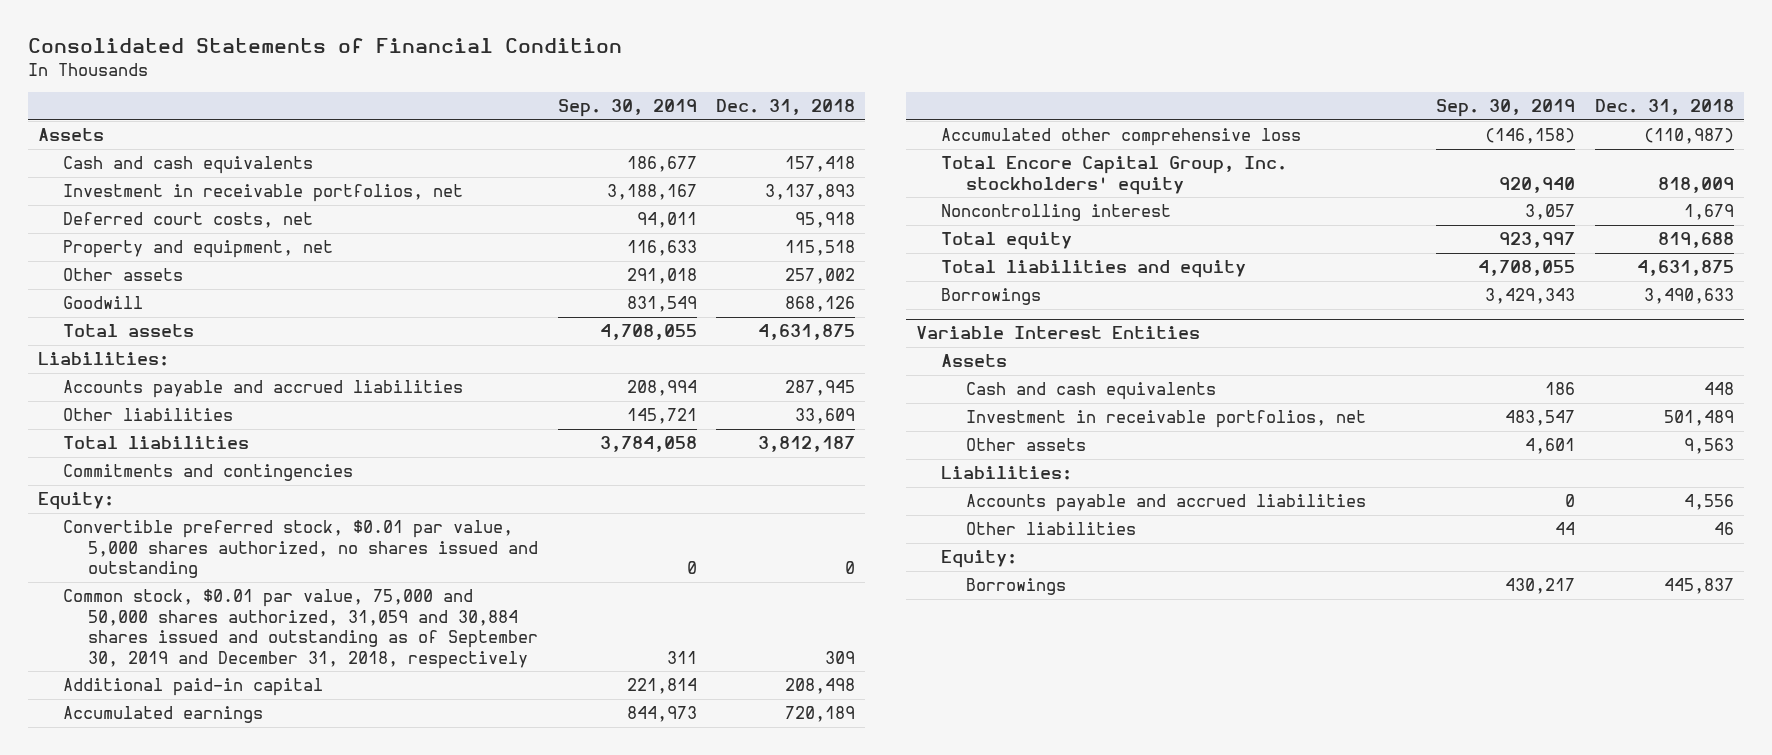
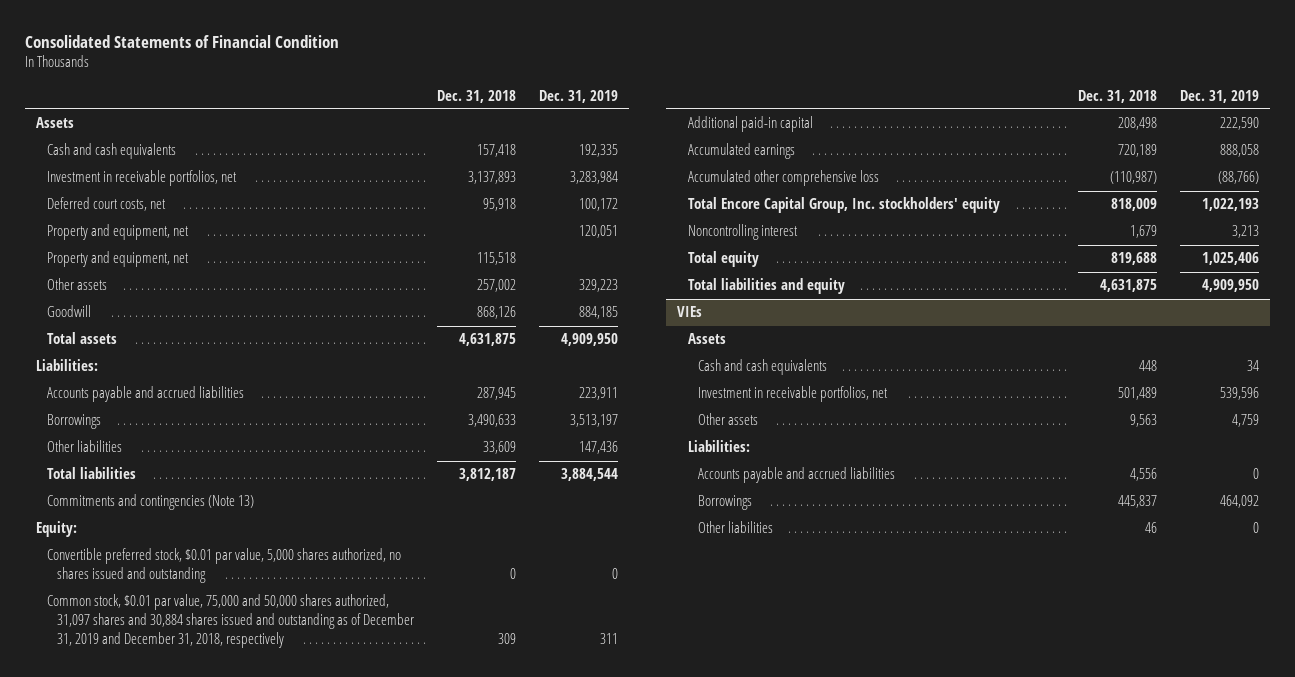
[557,99,697,118] Sep. 30, 2019 -> none
none -> [538,89,618,103] Dec. 31, 2019
none -> [46,224,189,241] Property and equipment, net
[941,288,1042,306] Borrowings -> [46,414,101,430] Borrowings
[62,464,353,482] Commitments and contingencies -> [46,494,254,511] Commitments and contingencies (Note 13)
[62,589,538,669] Common stock, $0.01 par value, 75,000 and 50,000 shares authorized, 31,059 and 30,884 shares issued and outstanding as of September 30, 2019 and December 31, 2018, respectively -> [46,594,415,649] Common stock, $0.01 par value, 75,000 and 50,000 shares authorized, 31,097 shares and 30,884 shares issued and outstanding as of December 31, 2019 and December 31, 2018, respectively
[916,326,1201,340] Variable Interest Entities -> none
none -> [677,306,703,318] VIEs
[966,522,1137,536] Other liabilities -> none
[941,550,1018,569] Equity: -> none
none -> [698,521,774,534] Other liabilities

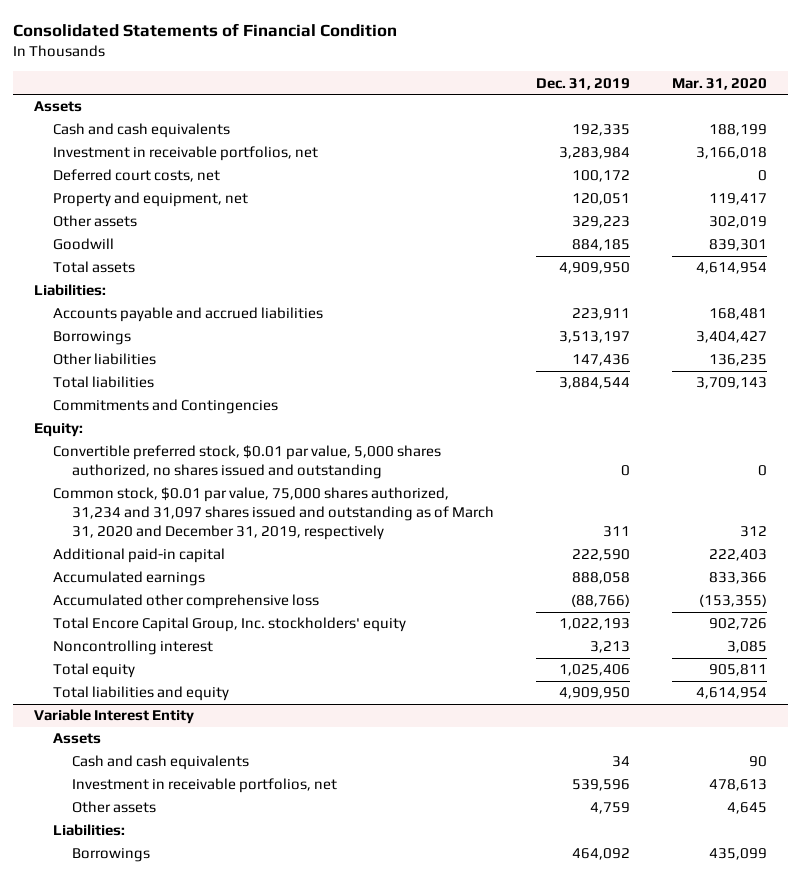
[436,89,516,103] Dec. 31, 2018 -> none
none -> [671,77,767,90] Mar. 31, 2020
[46,251,189,268] Property and equipment, net -> none
[46,494,254,511] Commitments and contingencies (Note 13) -> [52,399,278,415] Commitments and Contingencies
[46,594,415,649] Common stock, $0.01 par value, 75,000 and 50,000 shares authorized, 31,097 shares and 30,884 shares issued and outstanding as of December 31, 2019 and December 31, 2018, respectively -> [52,487,494,541] Common stock, $0.01 par value, 75,000 shares authorized, 31,234 and 31,097 shares issued and outstanding as of March 31, 2020 and December 31, 2019, respectively
[677,306,703,318] VIEs -> none
none -> [33,709,194,725] Variable Interest Entity
[698,467,896,484] Accounts payable and accrued liabilities -> none
[698,521,774,534] Other liabilities -> none

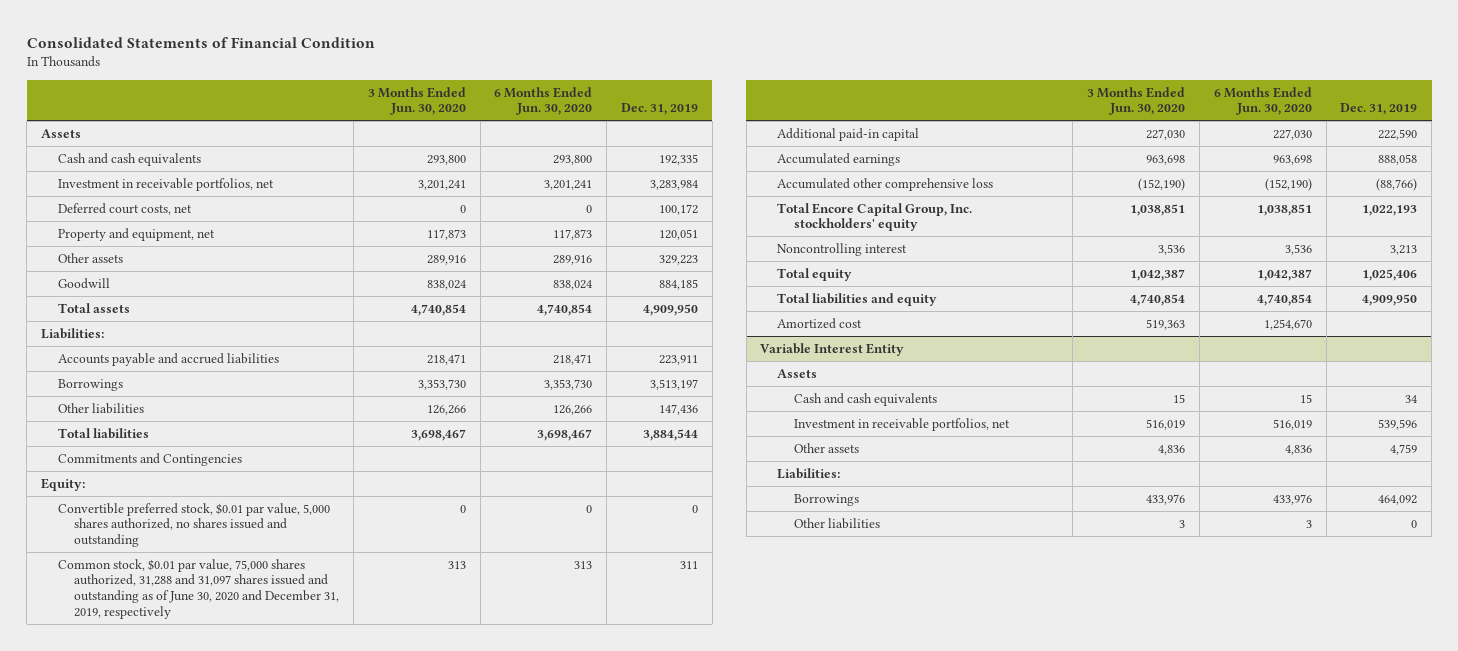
[671,77,767,90] Mar. 31, 2020 -> none
none -> [367,86,466,116] 3 Months Ended Jun. 30, 2020
none -> [494,86,593,116] 6 Months Ended Jun. 30, 2020
[52,487,494,541] Common stock, $0.01 par value, 75,000 shares authorized, 31,234 and 31,097 shares issued and outstanding as of March 31, 2020 and December 31, 2019, respectively -> [57,558,340,619] Common stock, $0.01 par value, 75,000 shares authorized, 31,288 and 31,097 shares issued and outstanding as of June 30, 2020 and December 31, 2019, respectively
none -> [776,317,862,329] Amortized cost
none -> [793,517,880,529] Other liabilities

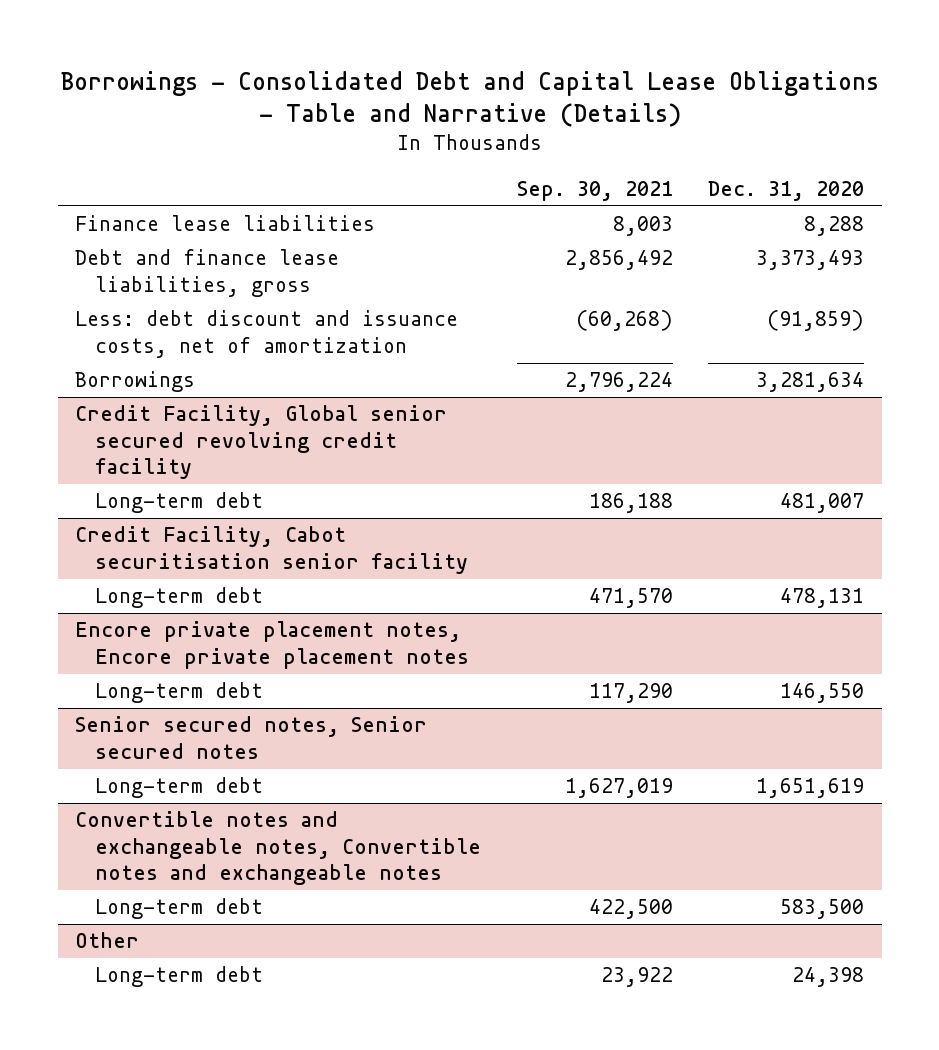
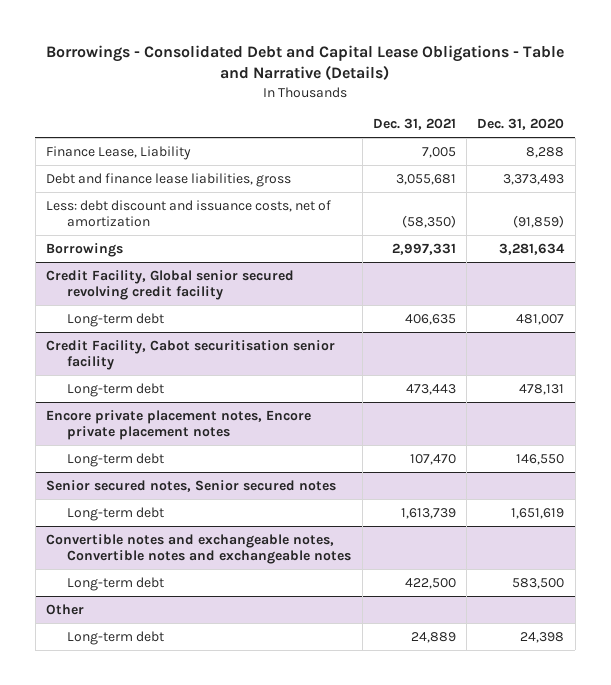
[516,180,673,201] Sep. 30, 2021 -> none
none -> [372,118,456,131] Dec. 31, 2021
[75,215,376,232] Finance lease liabilities -> [46,145,192,160] Finance Lease, Liability

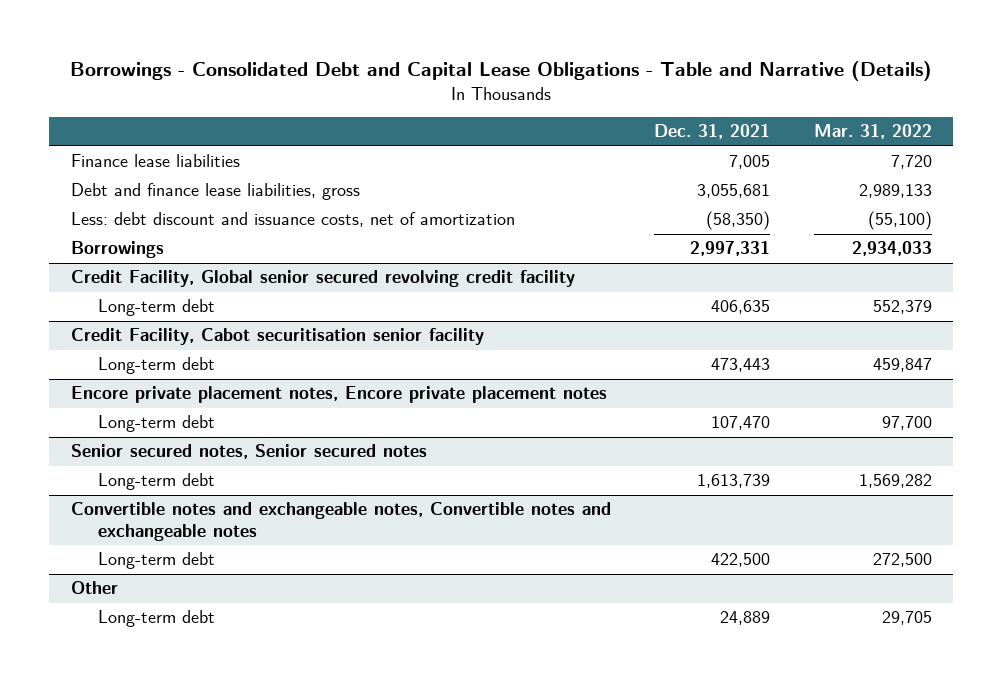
[477,118,565,131] Dec. 31, 2020 -> none
none -> [813,124,932,140] Mar. 31, 2022
[46,145,192,160] Finance Lease, Liability -> [71,154,241,168] Finance lease liabilities

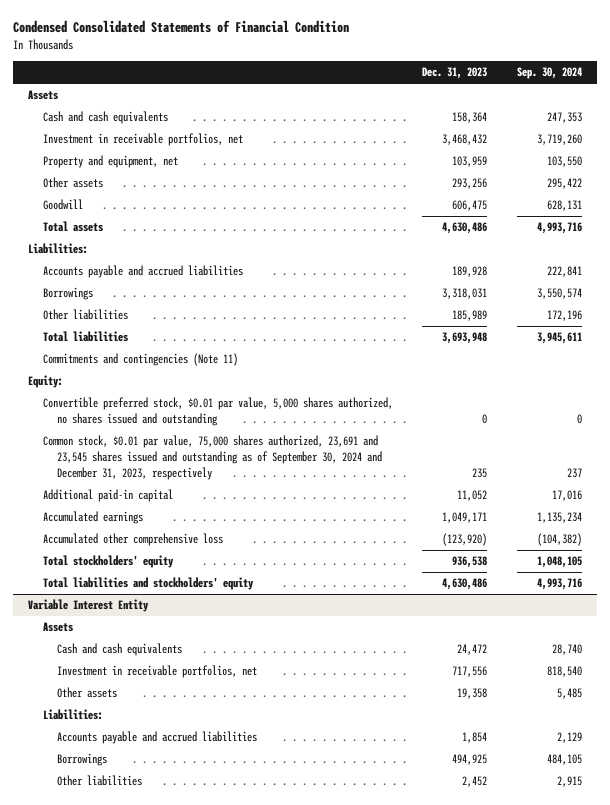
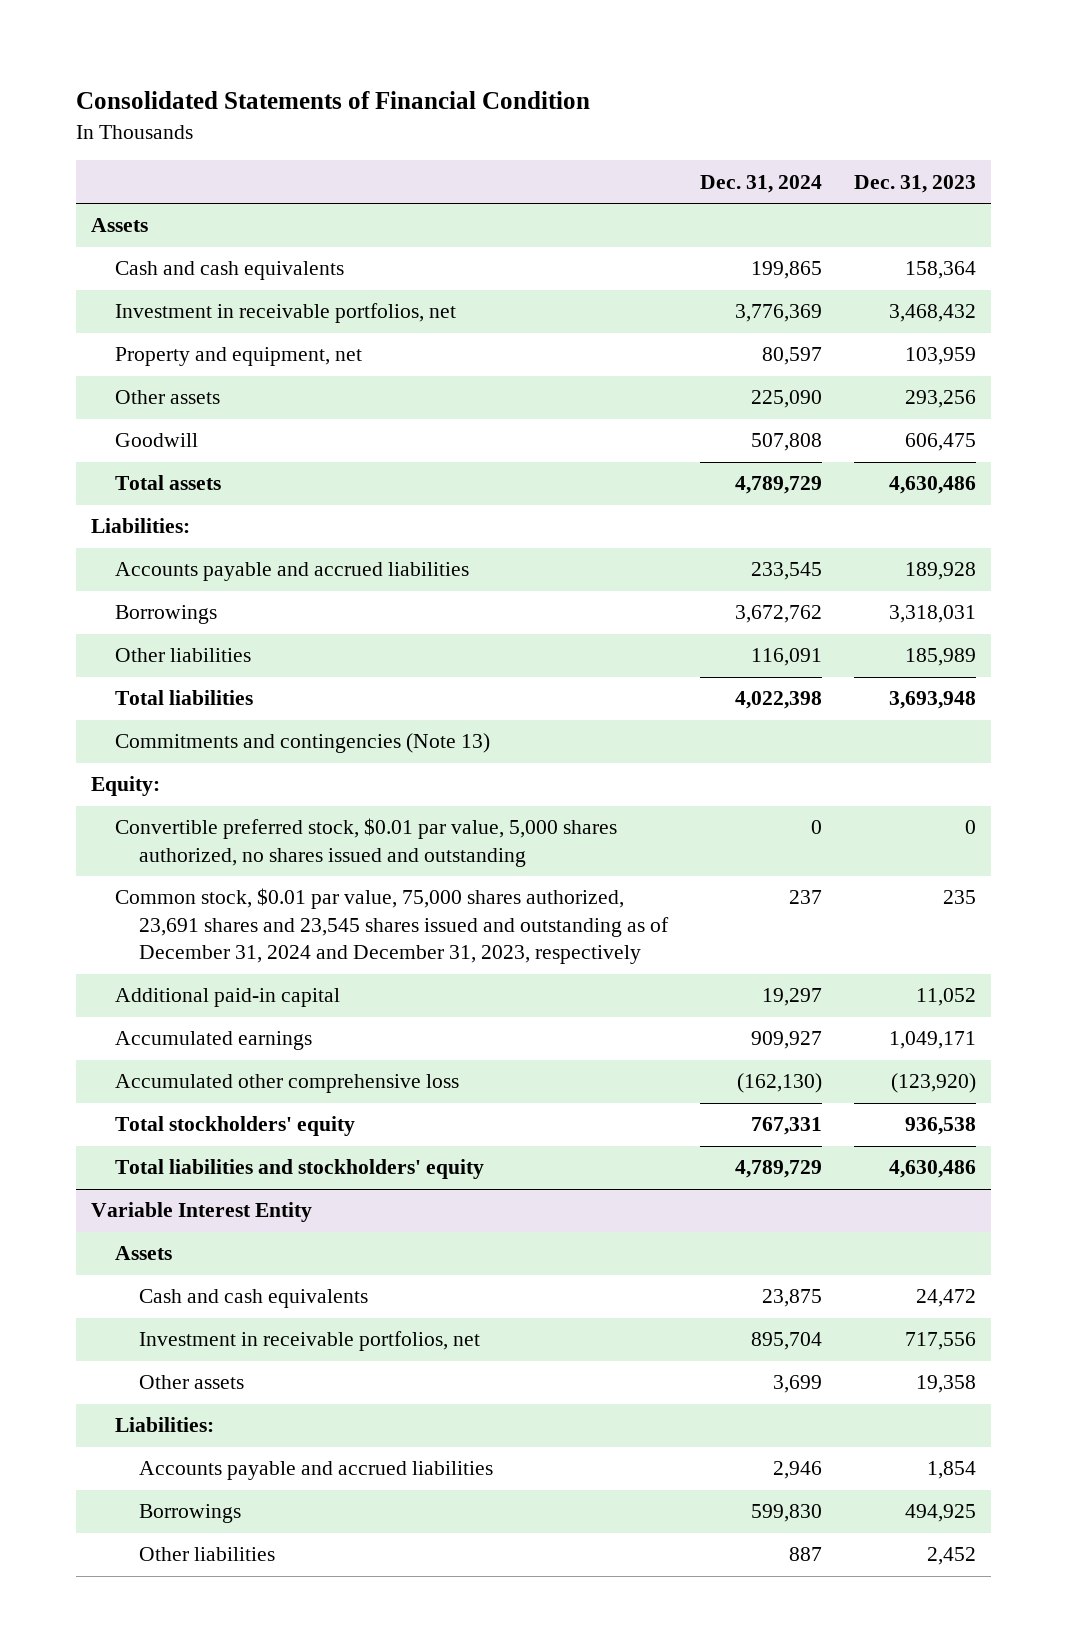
[13,20,350,34] Condensed Consolidated Statements of Financial Condition -> [75,91,590,110] Consolidated Statements of Financial Condition
[516,67,582,80] Sep. 30, 2024 -> none
none -> [699,174,822,193] Dec. 31, 2024
[42,353,238,367] Commitments and contingencies (Note 11) -> [115,733,491,754] Commitments and contingencies (Note 13)
[42,435,382,480] Common stock, $0.01 par value, 75,000 shares authorized, 23,691 and 23,545 shares issued and outstanding as of September 30, 2024 and December 31, 2023, respectively -> [115,888,669,965] Common stock, $0.01 par value, 75,000 shares authorized, 23,691 shares and 23,545 shares issued and outstanding as of December 31, 2024 and December 31, 2023, respectively

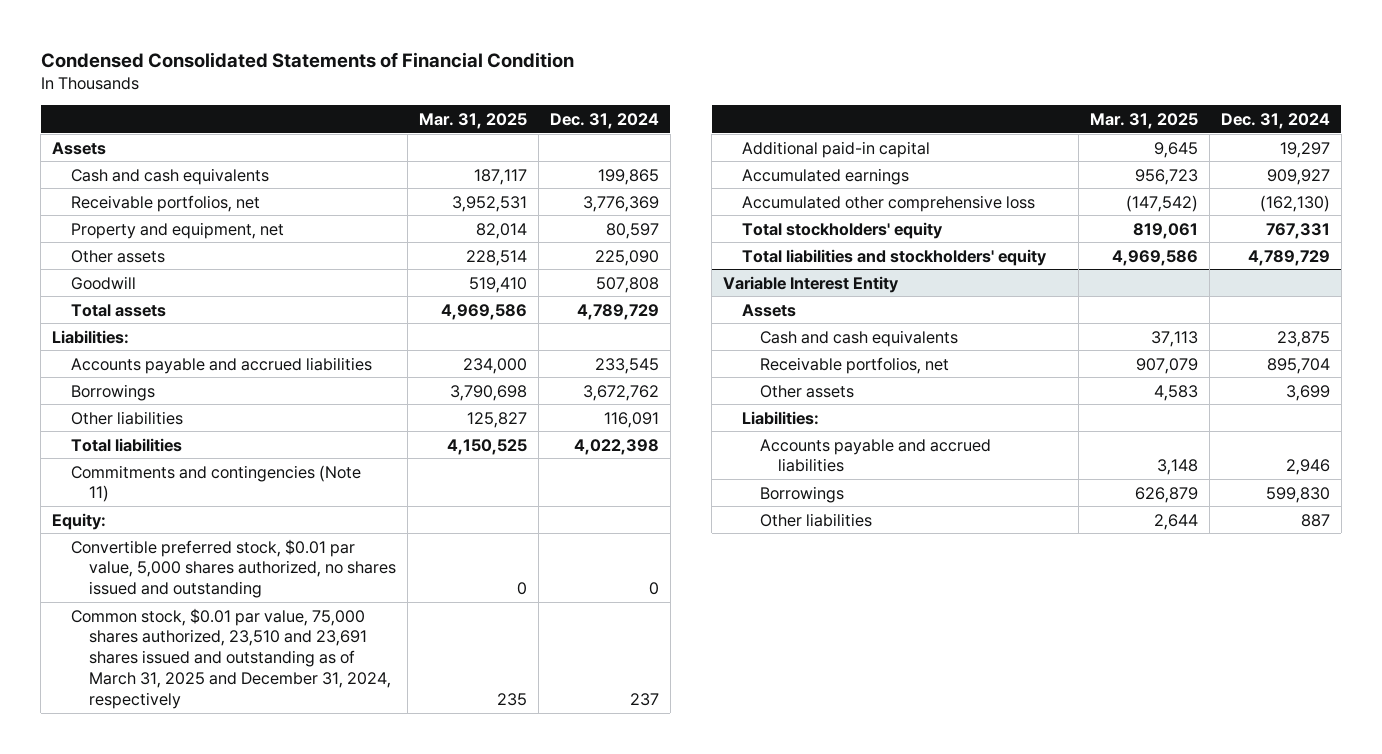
[75,91,590,110] Consolidated Statements of Financial Condition -> [40,51,574,68] Condensed Consolidated Statements of Financial Condition
[853,174,976,193] Dec. 31, 2023 -> none
none -> [418,113,527,130] Mar. 31, 2025
[115,303,457,324] Investment in receivable portfolios, net -> [70,194,260,212] Receivable portfolios, net
[115,733,491,754] Commitments and contingencies (Note 13) -> [70,464,361,503] Commitments and contingencies (Note 11)
[115,888,669,965] Common stock, $0.01 par value, 75,000 shares authorized, 23,691 shares and 23,545 shares issued and outstanding as of December 31, 2024 and December 31, 2023, respectively -> [70,607,391,709] Common stock, $0.01 par value, 75,000 shares authorized, 23,510 and 23,691 shares issued and outstanding as of March 31, 2025 and December 31, 2024, respectively
[138,1331,480,1352] Investment in receivable portfolios, net -> [759,356,949,374] Receivable portfolios, net

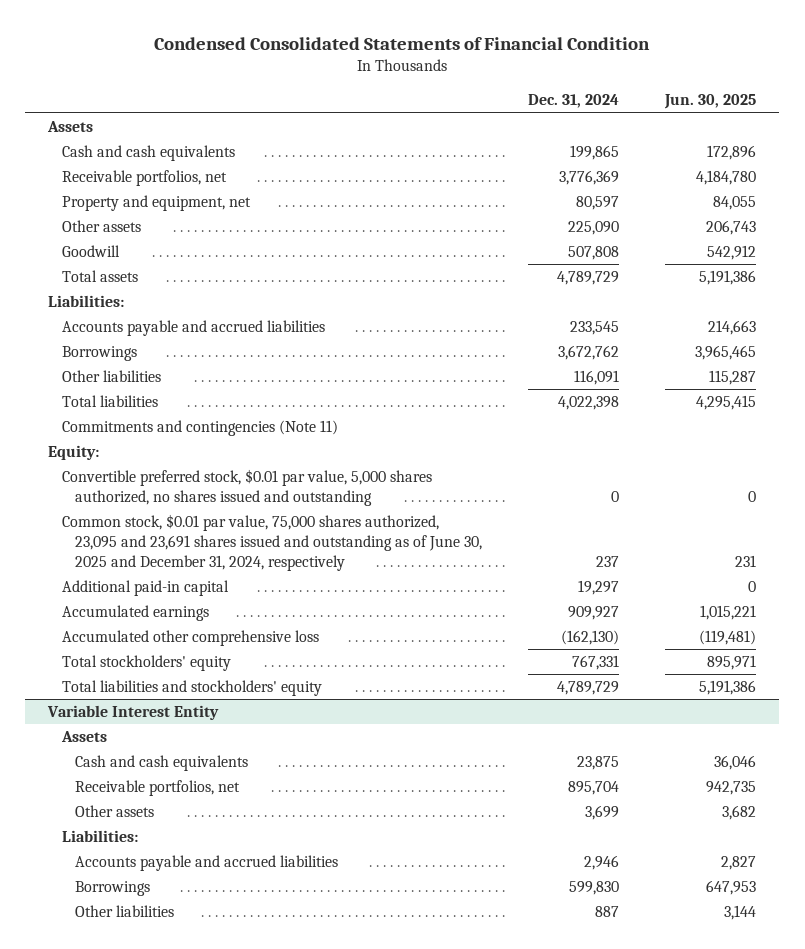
[418,113,527,130] Mar. 31, 2025 -> none
none -> [664,94,757,110] Jun. 30, 2025
[70,607,391,709] Common stock, $0.01 par value, 75,000 shares authorized, 23,510 and 23,691 shares issued and outstanding as of March 31, 2025 and December 31, 2024, respectively -> [61,514,482,571] Common stock, $0.01 par value, 75,000 shares authorized, 23,095 and 23,691 shares issued and outstanding as of June 30, 2025 and December 31, 2024, respectively

